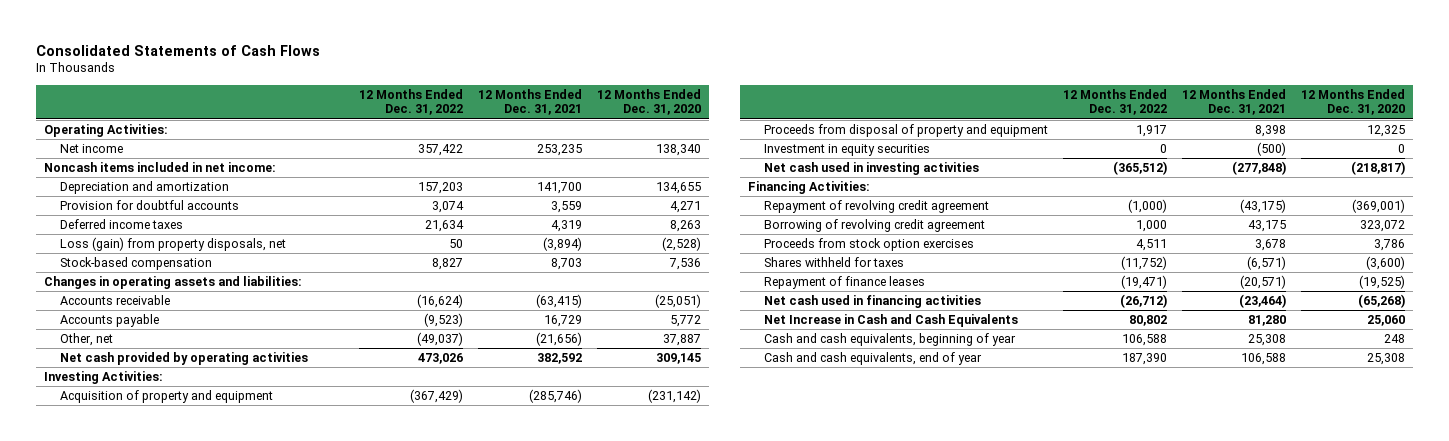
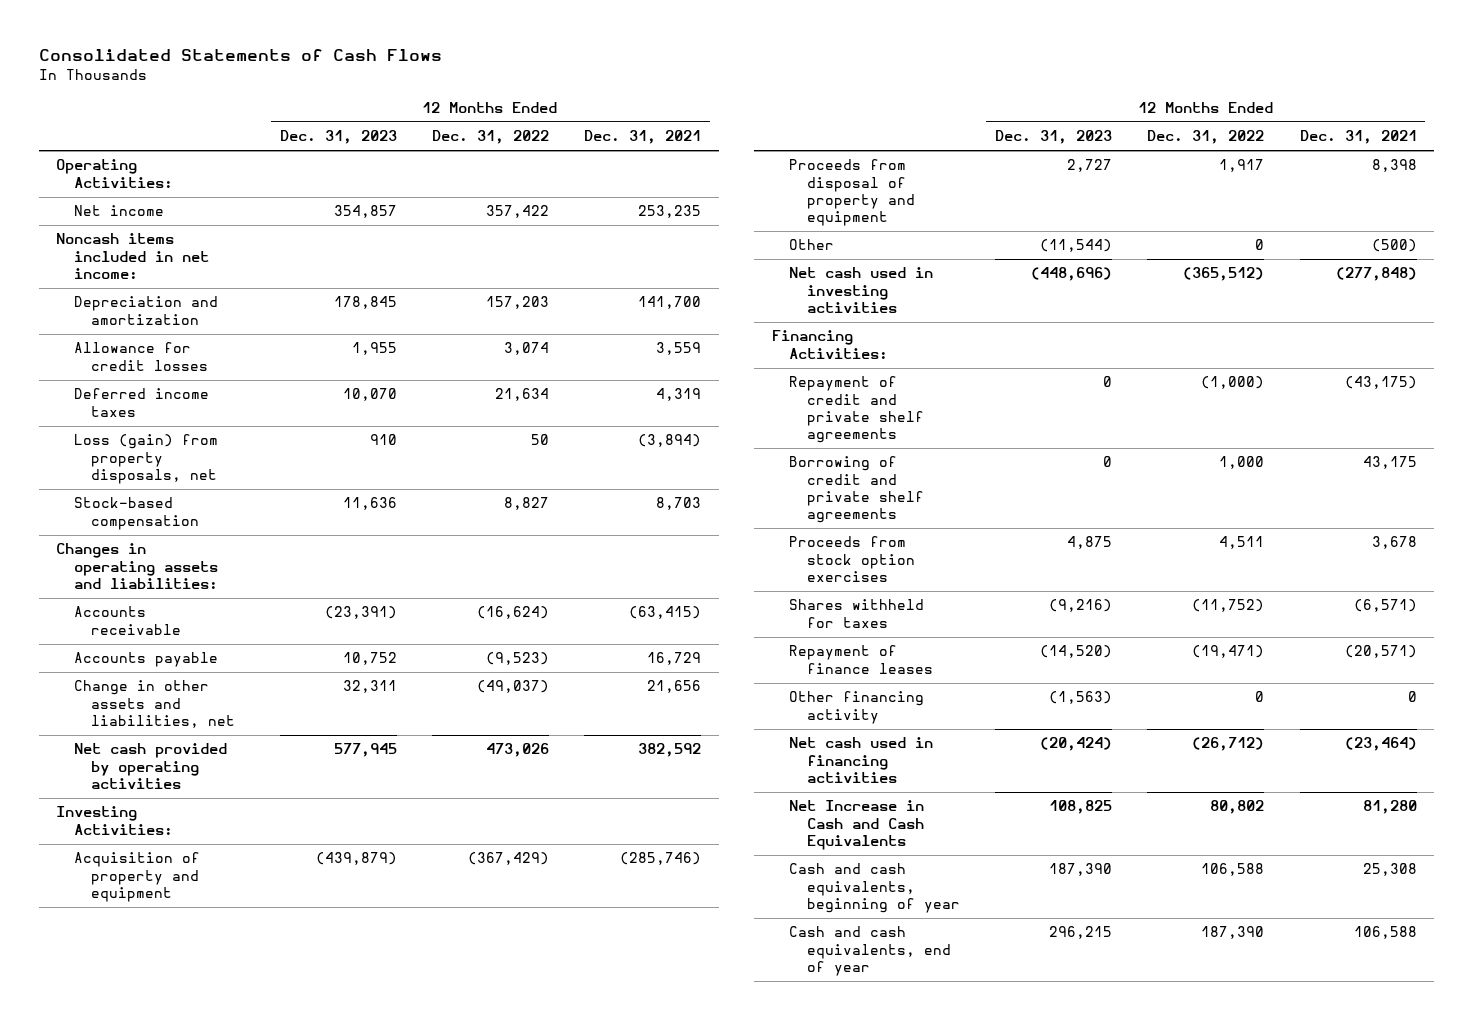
[597,88,702,116] 12 Months Ended Dec. 31, 2020 -> none
none -> [279,130,397,145] Dec. 31, 2023
[60,199,240,210] Provision for doubtful accounts -> [73,342,209,371] Allowance for credit losses
[60,332,114,346] Other, net -> [73,680,236,729] Change in other assets and liabilities, net
[536,331,583,346] (21,656) -> [647,680,702,694] 21,656
[764,143,931,156] Investment in equity securities -> none
none -> [789,239,835,251] Other
[764,199,990,213] Repayment of revolving credit agreement -> [789,376,924,444] Repayment of credit and private shelf agreements
[764,218,986,232] Borrowing of revolving credit agreement -> [789,456,924,524] Borrowing of credit and private shelf agreements
none -> [789,691,925,724] Other financing activity

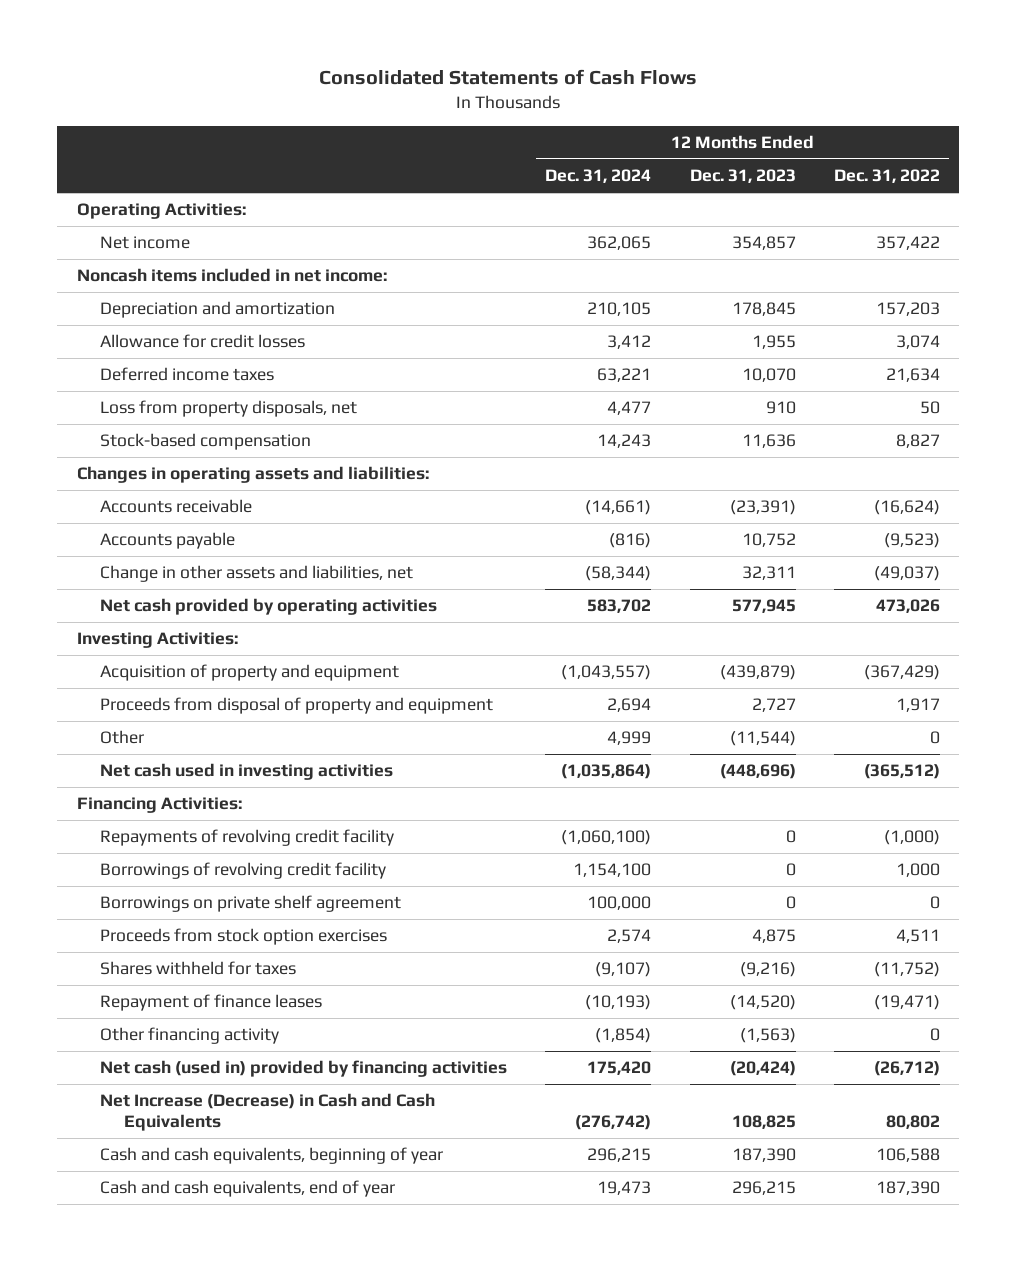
[584,130,702,145] Dec. 31, 2021 -> none
none -> [545,169,652,184] Dec. 31, 2024
[73,434,218,485] Loss (gain) from property disposals, net -> [100,400,358,418] Loss from property disposals, net
[789,376,924,444] Repayment of credit and private shelf agreements -> [100,829,395,847] Repayments of revolving credit facility
[789,456,924,524] Borrowing of credit and private shelf agreements -> [100,862,387,880] Borrowings of revolving credit facility
none -> [100,895,402,913] Borrowings on private shelf agreement
[789,737,934,784] Net cash used in financing activities -> [100,1060,508,1078] Net cash (used in) provided by financing activities
[789,800,925,851] Net Increase in Cash and Cash Equivalents -> [100,1093,436,1131] Net Increase (Decrease) in Cash and Cash Equivalents

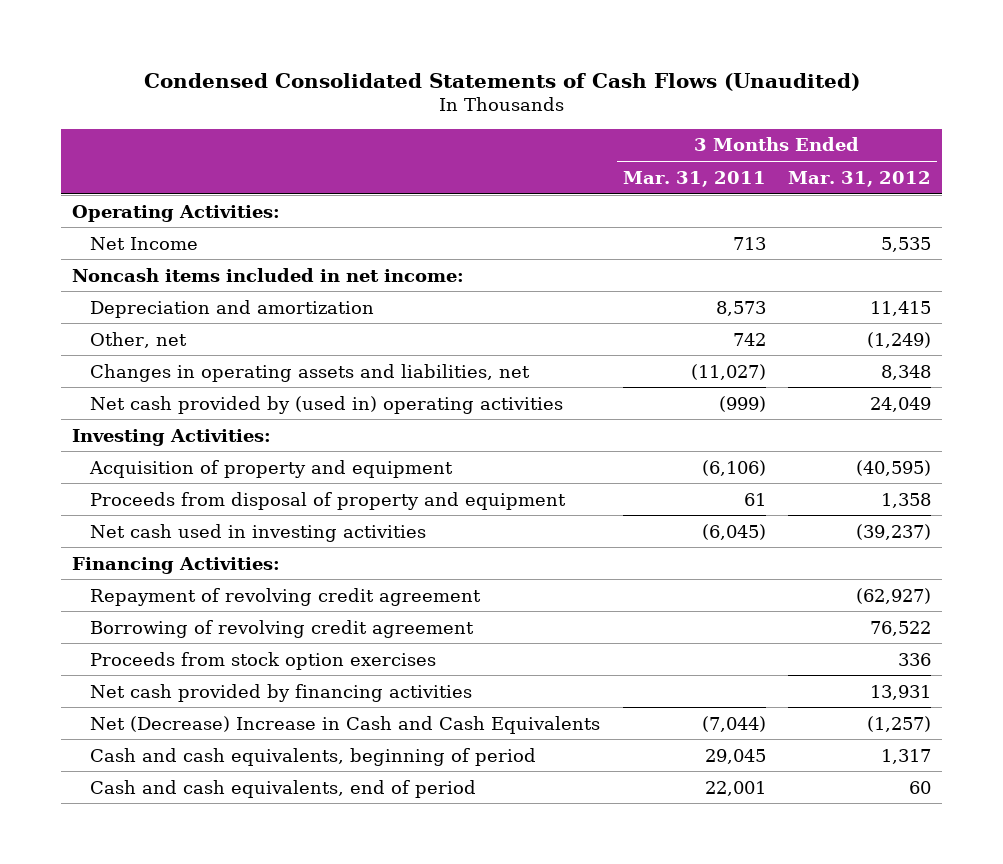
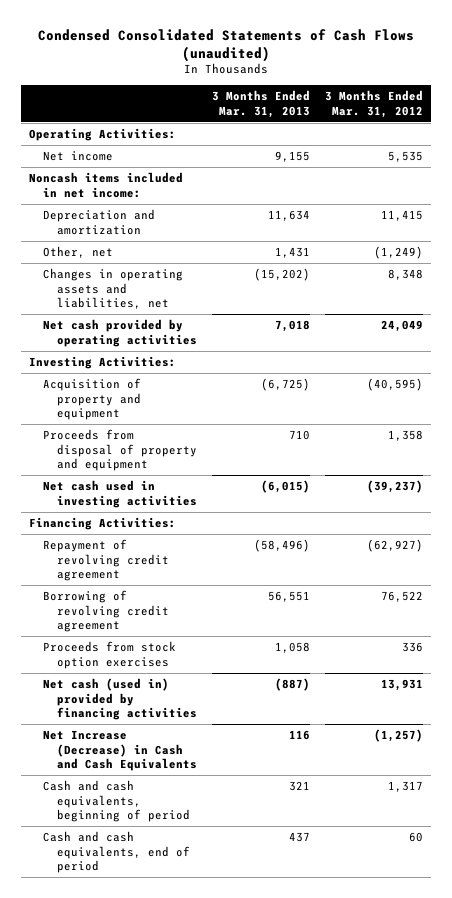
[143,72,860,91] Condensed Consolidated Statements of Cash Flows (Unaudited) -> [38,28,415,62] Condensed Consolidated Statements of Cash Flows (unaudited)
[622,170,766,187] Mar. 31, 2011 -> none
none -> [212,90,311,118] 3 Months Ended Mar. 31, 2013
[90,236,199,250] Net Income -> [43,151,114,162] Net income
[90,395,564,414] Net cash provided by (used in) operating activities -> [43,319,198,347] Net cash provided by operating activities
[90,683,473,702] Net cash provided by financing activities -> [43,678,198,721] Net cash (used in) provided by financing activities
[90,715,601,734] Net (Decrease) Increase in Cash and Cash Equivalents -> [43,730,198,772] Net Increase (Decrease) in Cash and Cash Equivalents

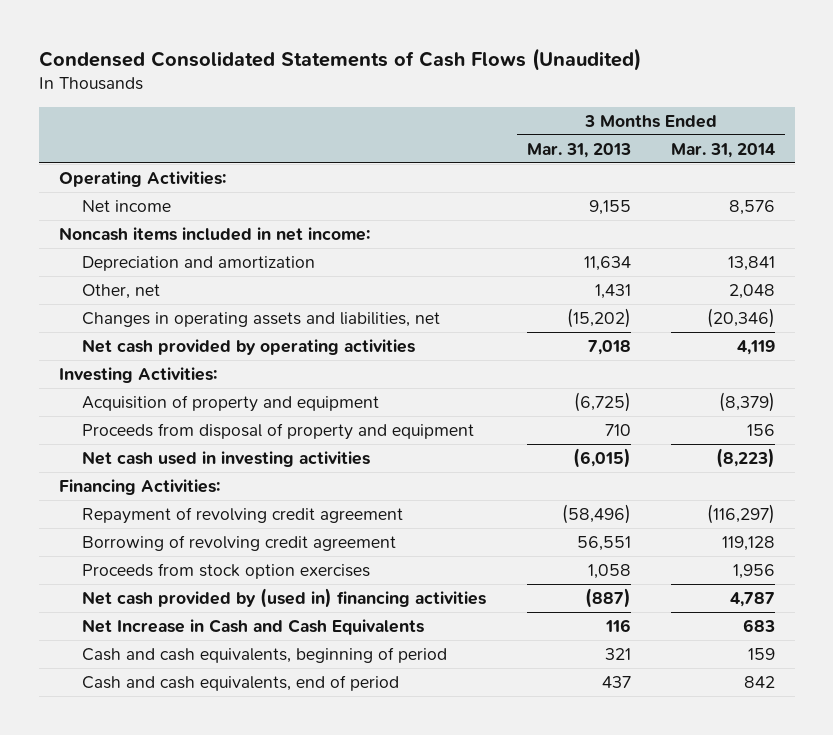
[38,28,415,62] Condensed Consolidated Statements of Cash Flows (unaudited) -> [38,47,641,71] Condensed Consolidated Statements of Cash Flows (Unaudited)
[325,90,424,118] 3 Months Ended Mar. 31, 2012 -> none
none -> [670,142,775,158] Mar. 31, 2014
[43,678,198,721] Net cash (used in) provided by financing activities -> [82,587,487,608] Net cash provided by (used in) financing activities
[43,730,198,772] Net Increase (Decrease) in Cash and Cash Equivalents -> [82,618,425,635] Net Increase in Cash and Cash Equivalents

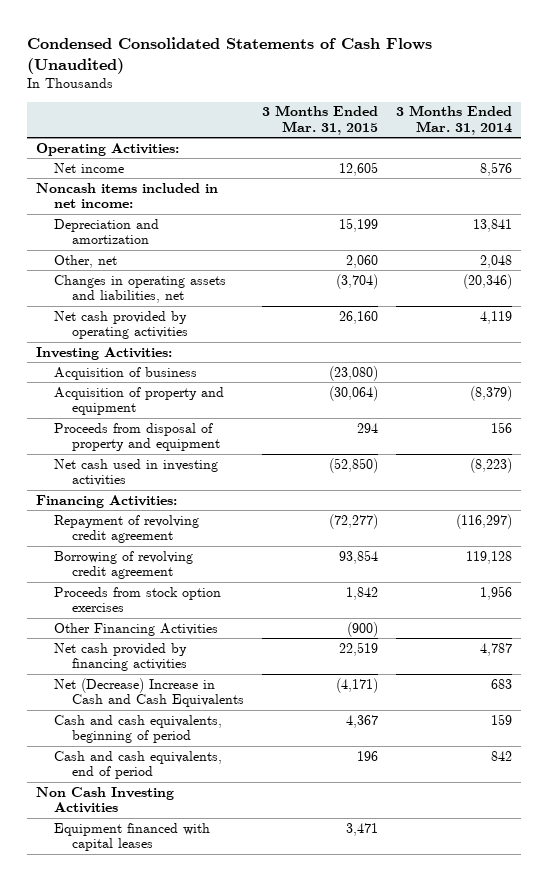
[526,142,631,158] Mar. 31, 2013 -> none
none -> [261,105,378,136] 3 Months Ended Mar. 31, 2015
none -> [54,366,198,380] Acquisition of business
none -> [54,622,219,636] Other Financing Activities
[82,587,487,608] Net cash provided by (used in) financing activities -> [54,642,188,672] Net cash provided by financing activities
[82,618,425,635] Net Increase in Cash and Cash Equivalents -> [54,677,244,708] Net (Decrease) Increase in Cash and Cash Equivalents
none -> [36,786,175,814] Non Cash Investing Activities
none -> [54,822,211,852] Equipment financed with capital leases

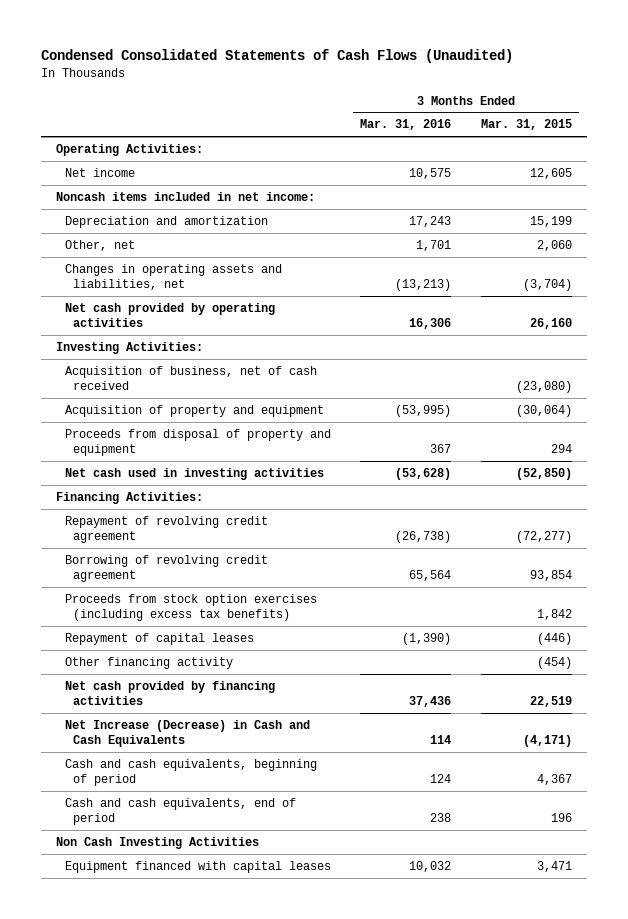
[395,105,512,136] 3 Months Ended Mar. 31, 2014 -> none
none -> [360,119,452,131] Mar. 31, 2016
[54,366,198,380] Acquisition of business -> [64,365,317,391] Acquisition of business, net of cash received
[54,586,222,613] Proceeds from stock option exercises -> [64,593,317,622] Proceeds from stock option exercises (including excess tax benefits)
none -> [64,632,254,645] Repayment of capital leases
[54,622,219,636] Other Financing Activities -> [64,656,233,669] Other financing activity
[346,621,378,637] (900) -> [537,656,573,669] (454)
[54,677,244,708] Net (Decrease) Increase in Cash and Cash Equivalents -> [64,719,310,748] Net Increase (Decrease) in Cash and Cash Equivalents

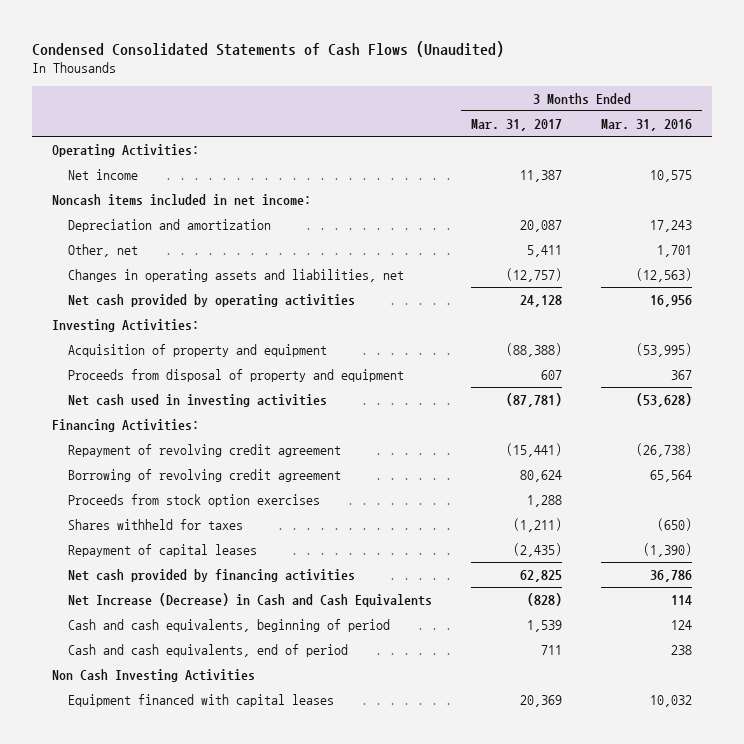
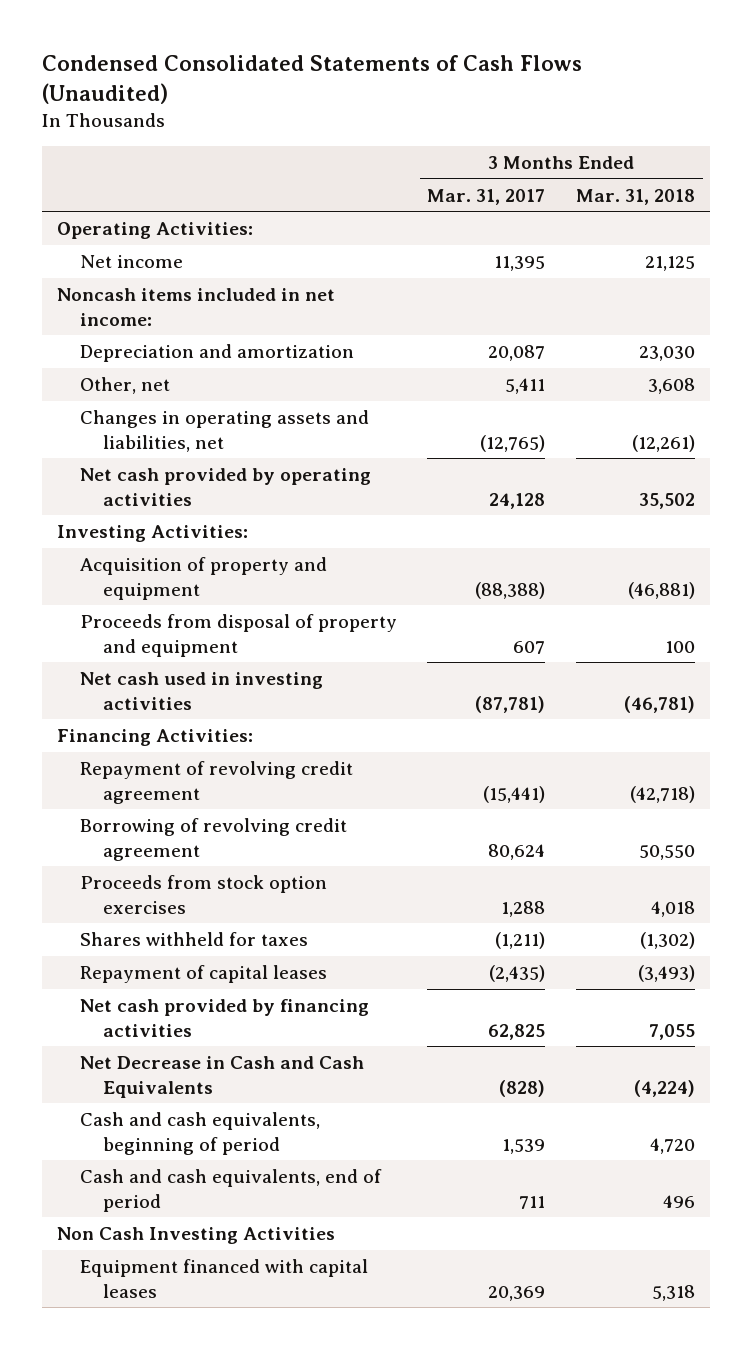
[601,118,693,131] Mar. 31, 2016 -> none
none -> [575,188,695,205] Mar. 31, 2018
[520,169,563,182] 11,387 -> [494,256,546,272] 11,395
[506,267,563,282] (12,757) -> [480,434,546,452] (12,765)
[67,592,432,607] Net Increase (Decrease) in Cash and Cash Equivalents -> [79,1056,364,1098] Net Decrease in Cash and Cash Equivalents

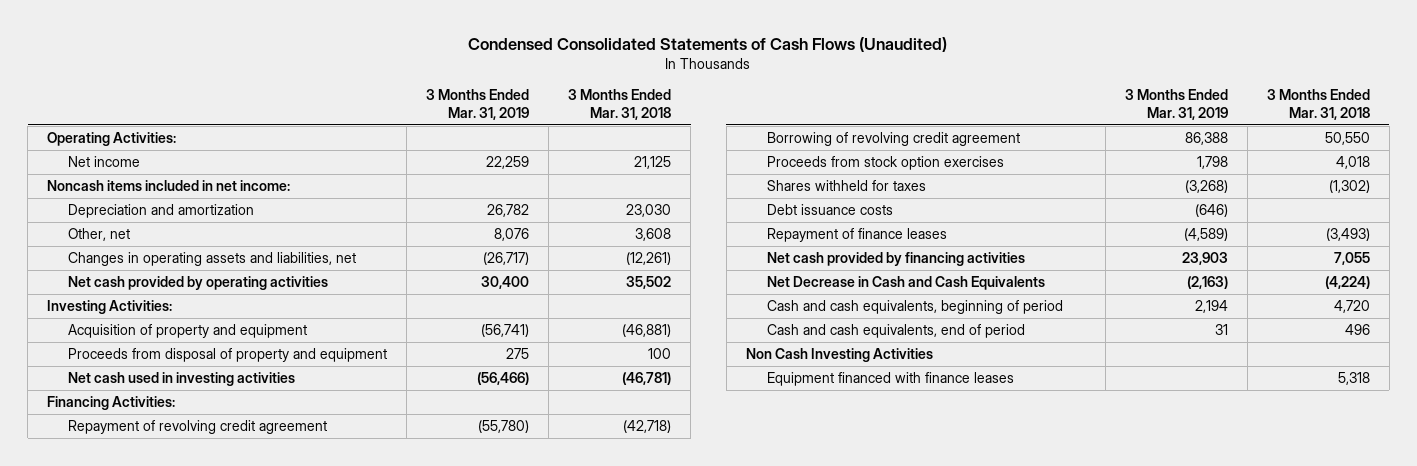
[427,188,546,205] Mar. 31, 2017 -> none
none -> [426,89,530,120] 3 Months Ended Mar. 31, 2019
none -> [766,204,893,216] Debt issuance costs
[79,965,327,984] Repayment of capital leases -> [766,228,947,243] Repayment of finance leases
[79,1259,368,1298] Equipment financed with capital leases -> [766,372,1014,387] Equipment financed with finance leases

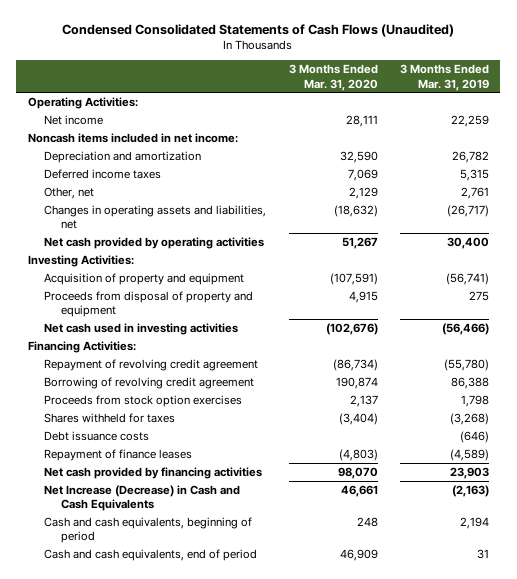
[568,89,672,120] 3 Months Ended Mar. 31, 2018 -> none
none -> [288,64,378,91] 3 Months Ended Mar. 31, 2020
none -> [44,168,162,179] Deferred income taxes
[494,228,530,242] 8,076 -> [461,186,490,199] 2,761
[766,276,1045,291] Net Decrease in Cash and Cash Equivalents -> [44,484,241,512] Net Increase (Decrease) in Cash and Cash Equivalents
[745,348,933,363] Non Cash Investing Activities -> none
[766,372,1014,387] Equipment financed with finance leases -> none

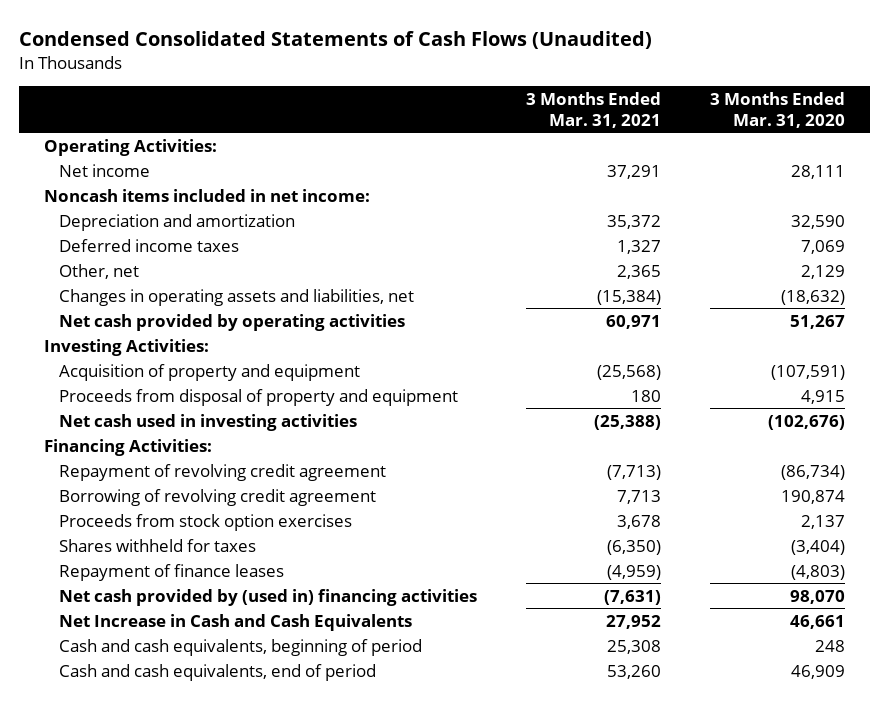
[400,64,490,91] 3 Months Ended Mar. 31, 2019 -> none
none -> [526,92,662,128] 3 Months Ended Mar. 31, 2021
[44,430,150,441] Debt issuance costs -> none
[44,466,263,479] Net cash provided by financing activities -> [59,588,478,606] Net cash provided by (used in) financing activities
[44,484,241,512] Net Increase (Decrease) in Cash and Cash Equivalents -> [59,613,413,631] Net Increase in Cash and Cash Equivalents

